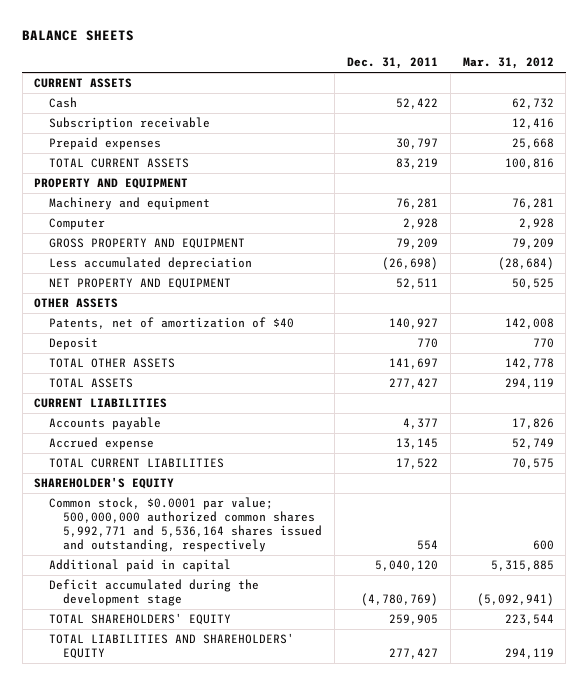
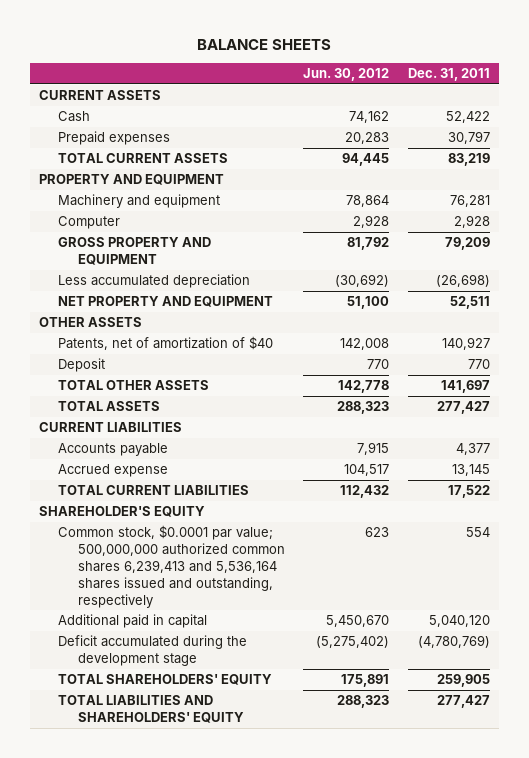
[462,57,554,70] Mar. 31, 2012 -> none
none -> [303,68,390,82] Jun. 30, 2012
[48,117,210,131] Subscription receivable -> none
[48,497,323,553] Common stock, $0.0001 par value; 500,000,000 authorized common shares 5,992,771 and 5,536,164 shares issued and outstanding, respectively -> [58,525,286,608] Common stock, $0.0001 par value; 500,000,000 authorized common shares 6,239,413 and 5,536,164 shares issued and outstanding, respectively

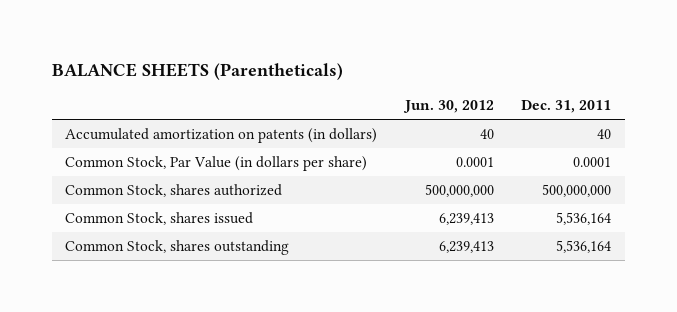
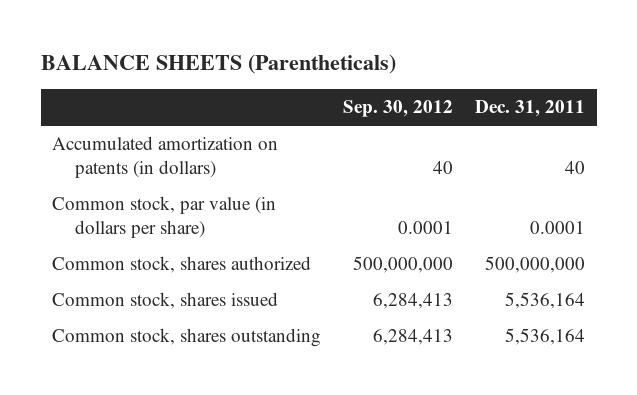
[402,100,494,114] Jun. 30, 2012 -> none
none -> [343,100,454,118] Sep. 30, 2012
[65,156,368,172] Common Stock, Par Value (in dollars per share) -> [51,196,276,239] Common stock, par value (in dollars per share)
[65,184,283,198] Common Stock, shares authorized -> [51,256,311,274] Common stock, shares authorized
[65,212,254,226] Common Stock, shares issued -> [51,292,278,310] Common stock, shares issued
[65,240,290,256] Common Stock, shares outstanding -> [51,328,321,348] Common stock, shares outstanding

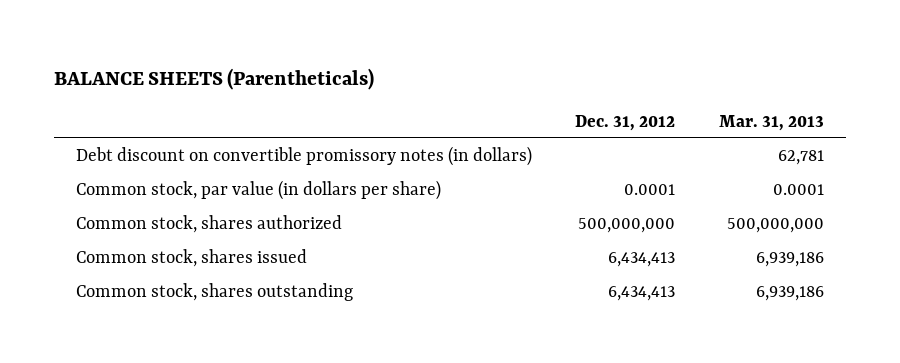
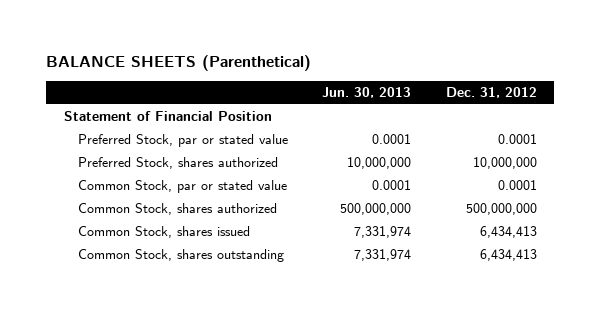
[53,67,374,90] BALANCE SHEETS (Parentheticals) -> [46,55,312,72] BALANCE SHEETS (Parenthetical)
[718,114,824,131] Mar. 31, 2013 -> none
none -> [322,87,412,99] Jun. 30, 2013
[75,146,532,167] Debt discount on convertible promissory notes (in dollars) -> none
none -> [63,111,272,122] Statement of Financial Position
none -> [77,134,288,148] Preferred Stock, par or stated value
none -> [77,157,278,170] Preferred Stock, shares authorized
[75,180,441,201] Common stock, par value (in dollars per share) -> [77,180,287,194] Common Stock, par or stated value
[75,215,342,234] Common stock, shares authorized -> [77,203,277,216] Common Stock, shares authorized
[75,249,307,268] Common stock, shares issued -> [77,226,250,239] Common Stock, shares issued
[75,283,353,302] Common stock, shares outstanding -> [77,249,284,263] Common Stock, shares outstanding

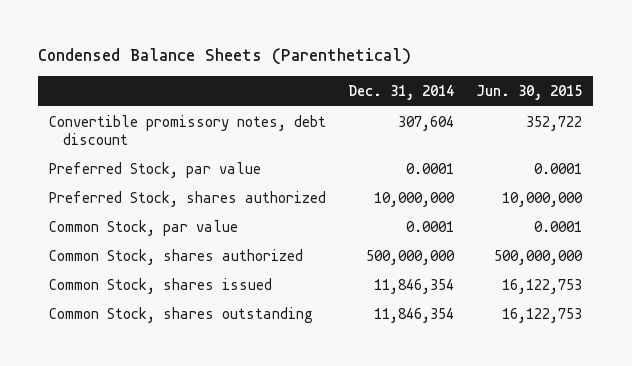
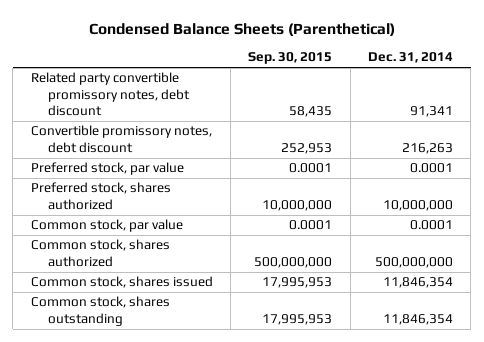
[476,85,583,101] Jun. 30, 2015 -> none
none -> [248,52,333,65] Sep. 30, 2015
none -> [30,72,190,117] Related party convertible promissory notes, debt discount
[398,115,455,131] 307,604 -> [402,142,454,154] 216,263
[49,161,262,178] Preferred Stock, par value -> [30,162,184,176] Preferred stock, par value
[49,190,327,207] Preferred Stock, shares authorized -> [30,182,171,210] Preferred stock, shares authorized
[49,219,239,236] Common Stock, par value -> [30,219,183,233] Common stock, par value
[49,248,304,265] Common Stock, shares authorized -> [30,239,170,267] Common stock, shares authorized
[49,277,273,294] Common Stock, shares issued -> [30,276,213,289] Common stock, shares issued
[49,306,314,323] Common Stock, shares outstanding -> [30,296,170,326] Common stock, shares outstanding

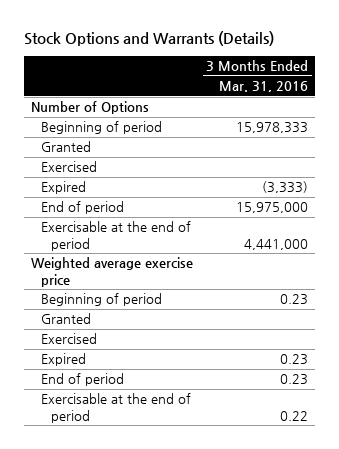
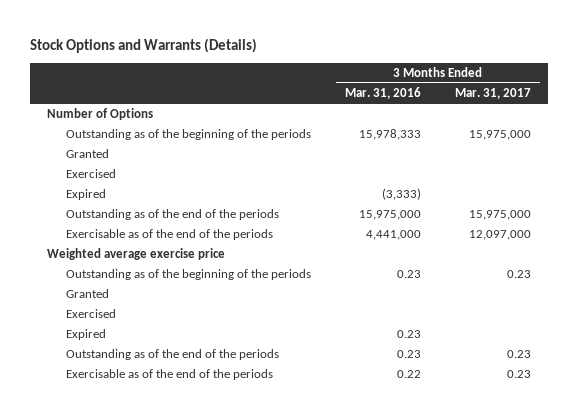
none -> [455,88,532,100] Mar. 31, 2017
[40,121,162,135] Beginning of period -> [65,129,311,141] Outstanding as of the beginning of the periods
[40,201,124,215] End of period -> [65,209,279,221] Outstanding as of the end of the periods
[40,221,191,251] Exercisable at the end of period -> [65,229,273,241] Exercisable as of the end of the periods
[40,293,162,307] Beginning of period -> [65,269,311,281] Outstanding as of the beginning of the periods
[40,373,124,387] End of period -> [65,349,279,361] Outstanding as of the end of the periods
[40,393,191,423] Exercisable at the end of period -> [65,369,273,381] Exercisable as of the end of the periods

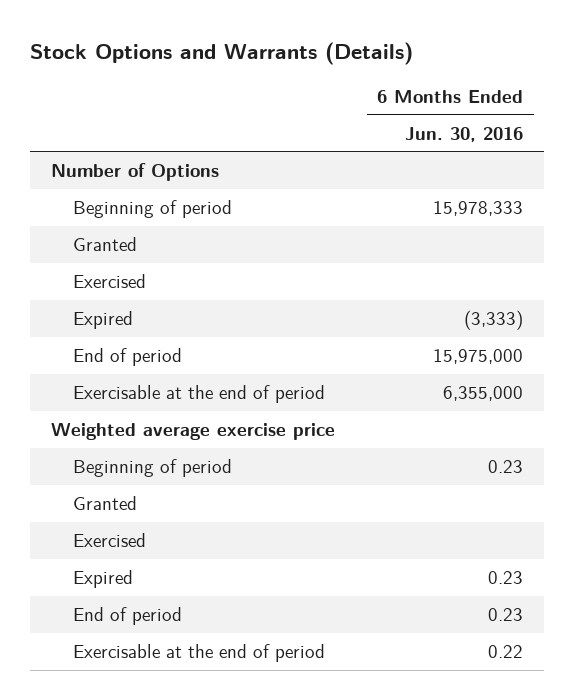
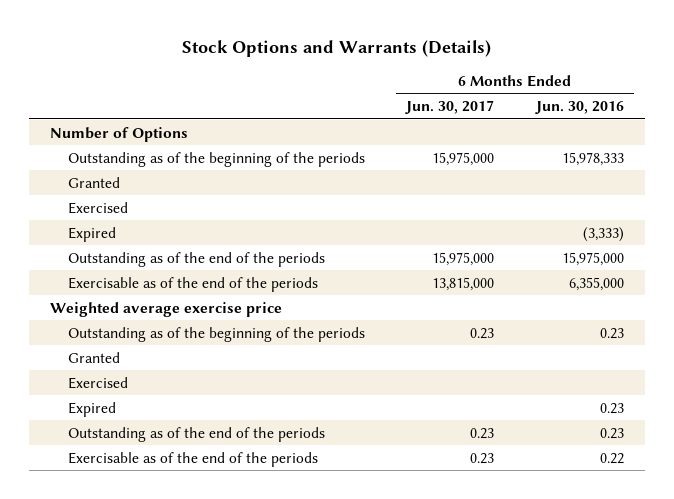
none -> [405,100,495,115] Jun. 30, 2017
[72,200,232,219] Beginning of period -> [67,151,365,167] Outstanding as of the beginning of the periods
[72,348,182,367] End of period -> [67,251,325,267] Outstanding as of the end of the periods
[72,385,325,404] Exercisable at the end of period -> [67,276,318,292] Exercisable as of the end of the periods
[72,459,232,478] Beginning of period -> [67,326,365,342] Outstanding as of the beginning of the periods
[72,607,182,626] End of period -> [67,426,325,442] Outstanding as of the end of the periods
[72,644,325,663] Exercisable at the end of period -> [67,451,318,467] Exercisable as of the end of the periods

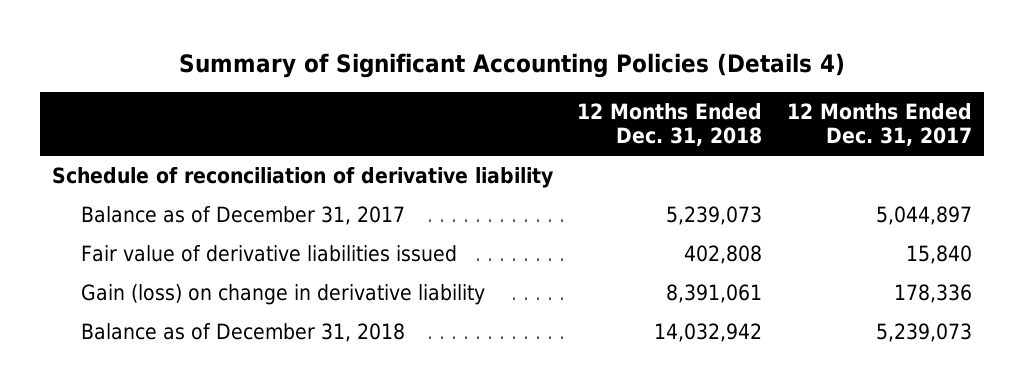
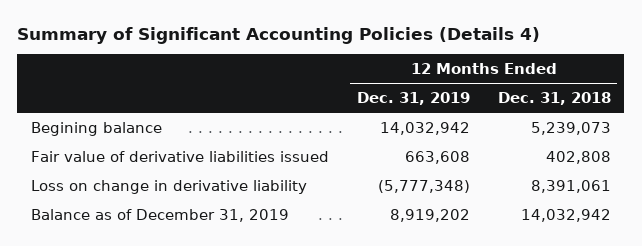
[786,103,972,147] 12 Months Ended Dec. 31, 2017 -> none
none -> [356,91,470,105] Dec. 31, 2019
[52,167,554,189] Schedule of reconciliation of derivative liability -> none
[80,206,405,226] Balance as of December 31, 2017 -> [31,121,163,136] Begining balance
[80,284,485,306] Gain (loss) on change in derivative liability -> [31,179,308,194] Loss on change in derivative liability
[80,323,405,343] Balance as of December 31, 2018 -> [31,208,290,222] Balance as of December 31, 2019

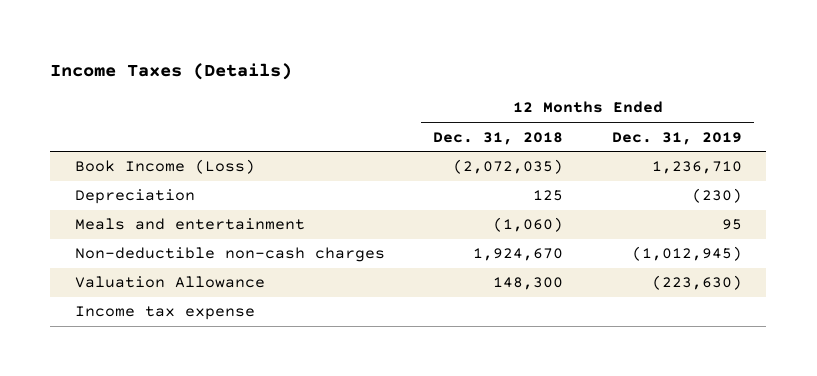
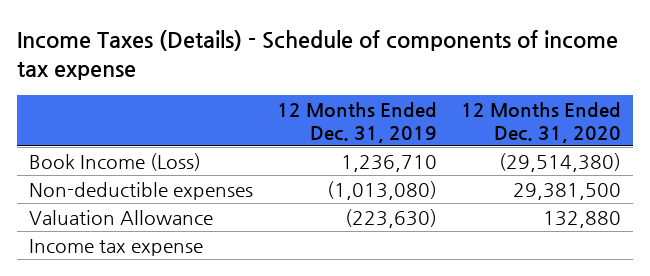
[50,63,293,81] Income Taxes (Details) -> [17,29,619,81] Income Taxes (Details) - Schedule of components of income tax expense
[433,131,564,145] Dec. 31, 2018 -> none
none -> [461,101,622,143] 12 Months Ended Dec. 31, 2020
[74,189,195,205] Depreciation -> none
[74,218,305,231] Meals and entertainment -> none
[74,247,385,263] Non-deductible non-cash charges -> [29,181,254,200] Non-deductible expenses
[631,246,742,262] (1,012,945) -> [327,180,438,200] (1,013,080)

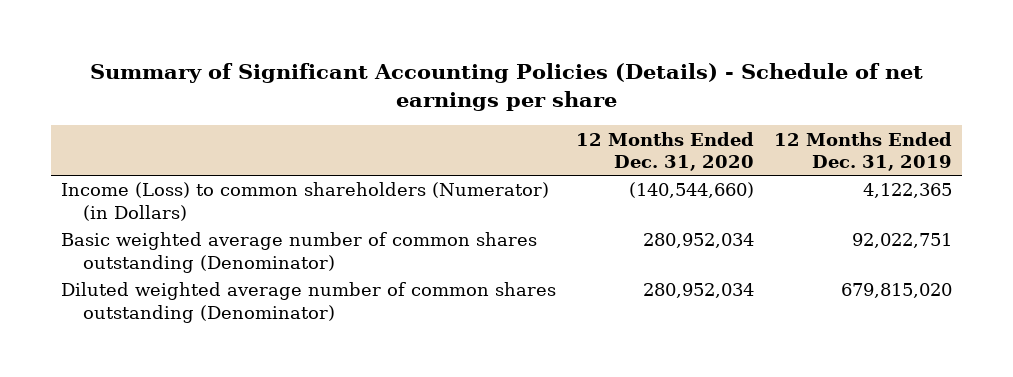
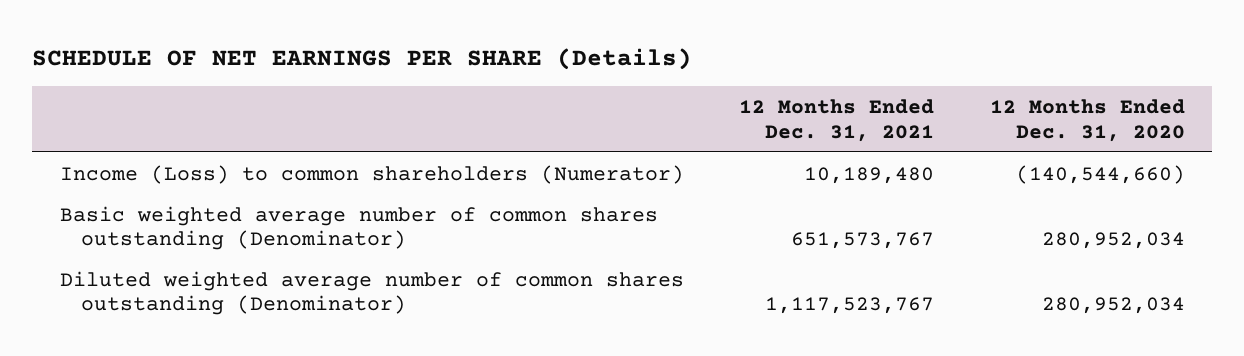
[89,63,923,112] Summary of Significant Accounting Policies (Details) - Schedule of net earnings per share -> [32,48,693,71] SCHEDULE OF NET EARNINGS PER SHARE (Details)
[774,131,953,171] 12 Months Ended Dec. 31, 2019 -> none
none -> [739,98,935,142] 12 Months Ended Dec. 31, 2021
[61,182,550,221] Income (Loss) to common shareholders (Numerator) (in Dollars) -> [59,164,684,184] Income (Loss) to common shareholders (Numerator)

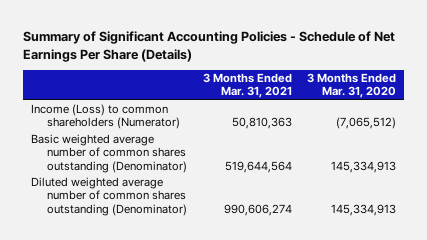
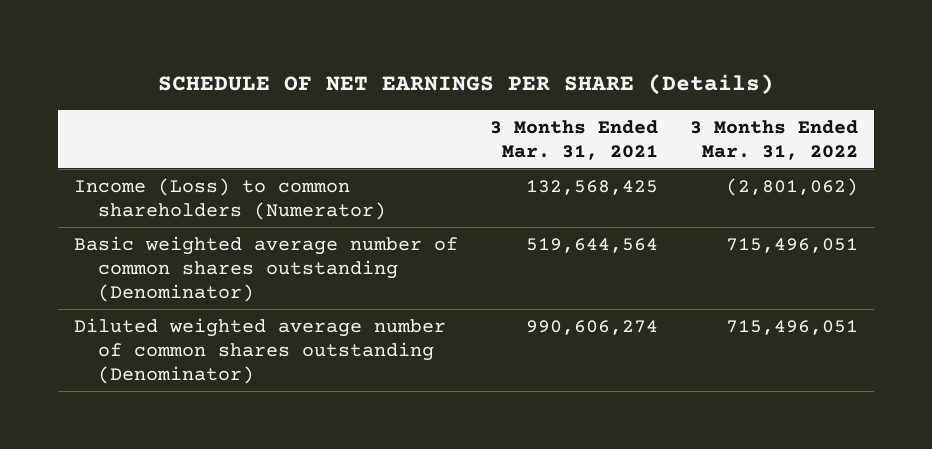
[23,31,396,62] Summary of Significant Accounting Policies - Schedule of Net Earnings Per Share (Details) -> [158,73,775,95] SCHEDULE OF NET EARNINGS PER SHARE (Details)
[307,73,397,99] 3 Months Ended Mar. 31, 2020 -> none
none -> [690,119,859,160] 3 Months Ended Mar. 31, 2022
[231,117,292,130] 50,810,363 -> [526,179,659,195] 132,568,425

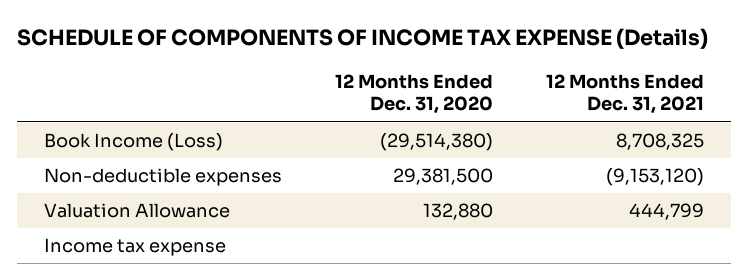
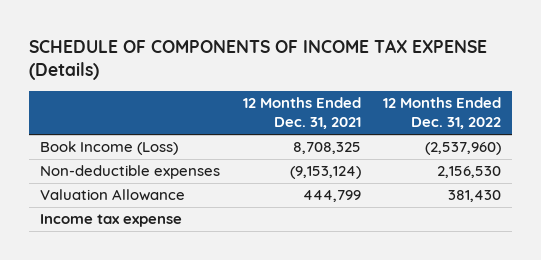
[334,73,493,115] 12 Months Ended Dec. 31, 2020 -> none
none -> [383,97,502,130] 12 Months Ended Dec. 31, 2022
[606,168,705,187] (9,153,120) -> [289,166,361,180] (9,153,124)

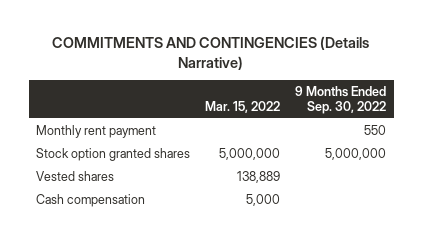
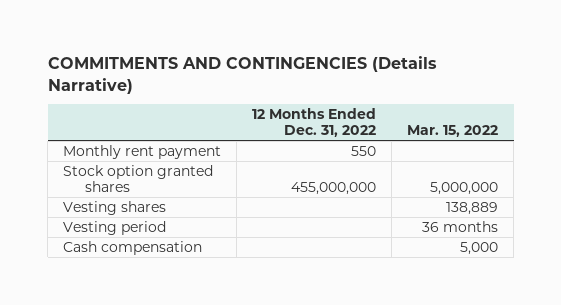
[295,85,387,114] 9 Months Ended Sep. 30, 2022 -> none
none -> [252,108,377,138] 12 Months Ended Dec. 31, 2022
[36,171,115,182] Vested shares -> [63,200,167,215] Vesting shares
none -> [63,220,167,235] Vesting period

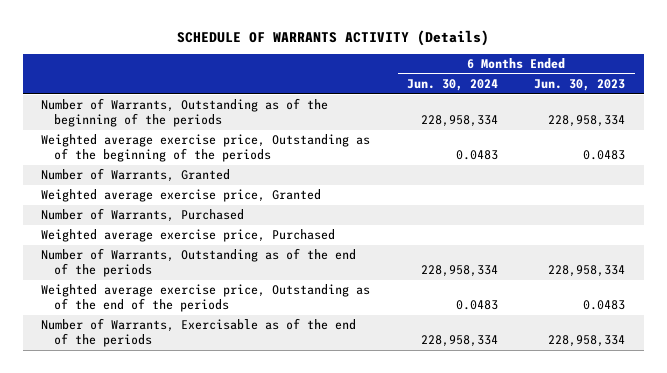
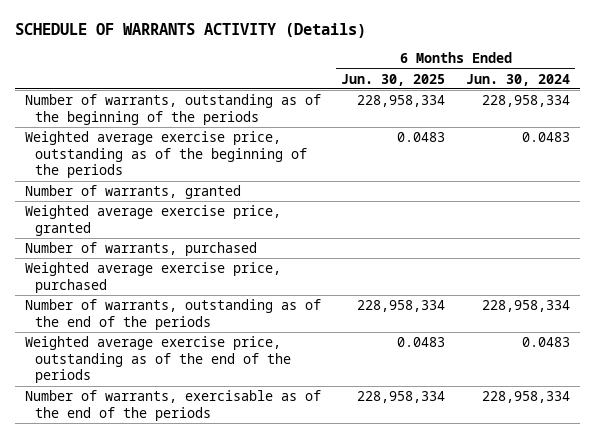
[534,79,626,92] Jun. 30, 2023 -> none
none -> [341,73,446,86] Jun. 30, 2025
[41,98,329,128] Number of Warrants, Outstanding as of the beginning of the periods -> [24,93,321,125] Number of warrants, outstanding as of the beginning of the periods
[41,134,371,163] Weighted average exercise price, Outstanding as of the beginning of the periods -> [24,130,307,179] Weighted average exercise price, outstanding as of the beginning of the periods
[41,168,231,183] Number of Warrants, Granted -> [24,184,241,199] Number of warrants, granted
[41,189,322,203] Weighted average exercise price, Granted -> [24,204,281,236] Weighted average exercise price, granted
[41,208,245,223] Number of Warrants, Purchased -> [24,241,257,256] Number of warrants, purchased
[41,229,336,243] Weighted average exercise price, Purchased -> [24,261,281,293] Weighted average exercise price, purchased
[41,248,357,278] Number of Warrants, Outstanding as of the end of the periods -> [24,298,321,330] Number of warrants, outstanding as of the end of the periods
[41,284,371,313] Weighted average exercise price, Outstanding as of the end of the periods -> [24,335,291,384] Weighted average exercise price, outstanding as of the end of the periods
[41,318,357,348] Number of Warrants, Exercisable as of the end of the periods -> [24,389,321,421] Number of warrants, exercisable as of the end of the periods

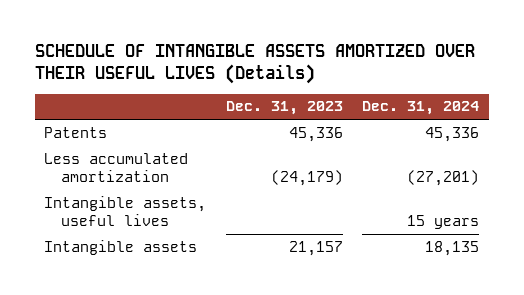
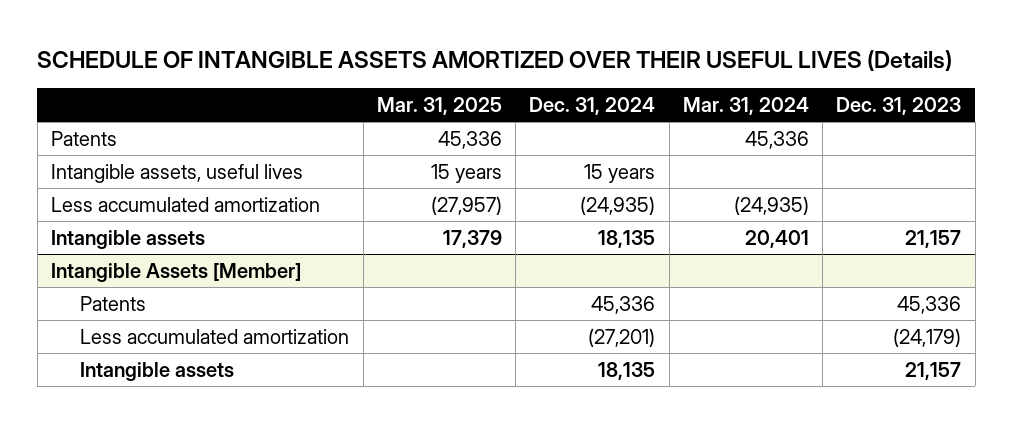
none -> [376,97,502,116] Mar. 31, 2025
none -> [682,97,809,116] Mar. 31, 2024
none -> [51,130,118,146] Patents
[44,195,207,226] Intangible assets, useful lives -> [51,163,304,183] Intangible assets, useful lives
none -> [51,196,321,212] Less accumulated amortization
none -> [51,229,206,249] Intangible assets
none -> [51,262,302,282] Intangible Assets [Member]

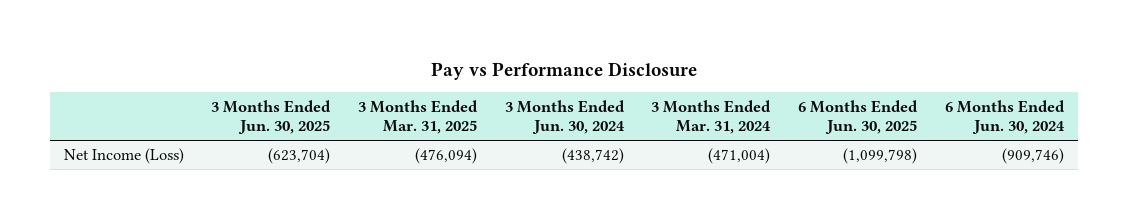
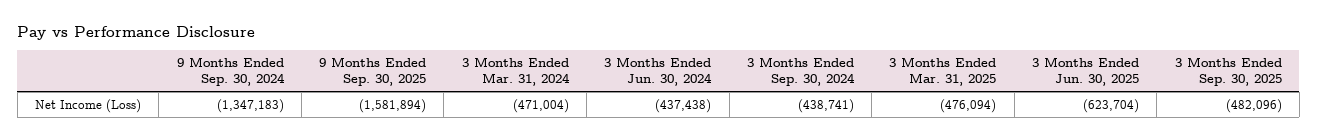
[798,99,919,135] 6 Months Ended Jun. 30, 2025 -> none
[944,99,1065,135] 6 Months Ended Jun. 30, 2024 -> none
none -> [176,57,285,87] 9 Months Ended Sep. 30, 2024
none -> [319,57,427,87] 9 Months Ended Sep. 30, 2025
none -> [746,57,855,87] 3 Months Ended Sep. 30, 2024
none -> [1174,57,1282,87] 3 Months Ended Sep. 30, 2025
[561,148,624,165] (438,742) -> [655,99,712,114] (437,438)

